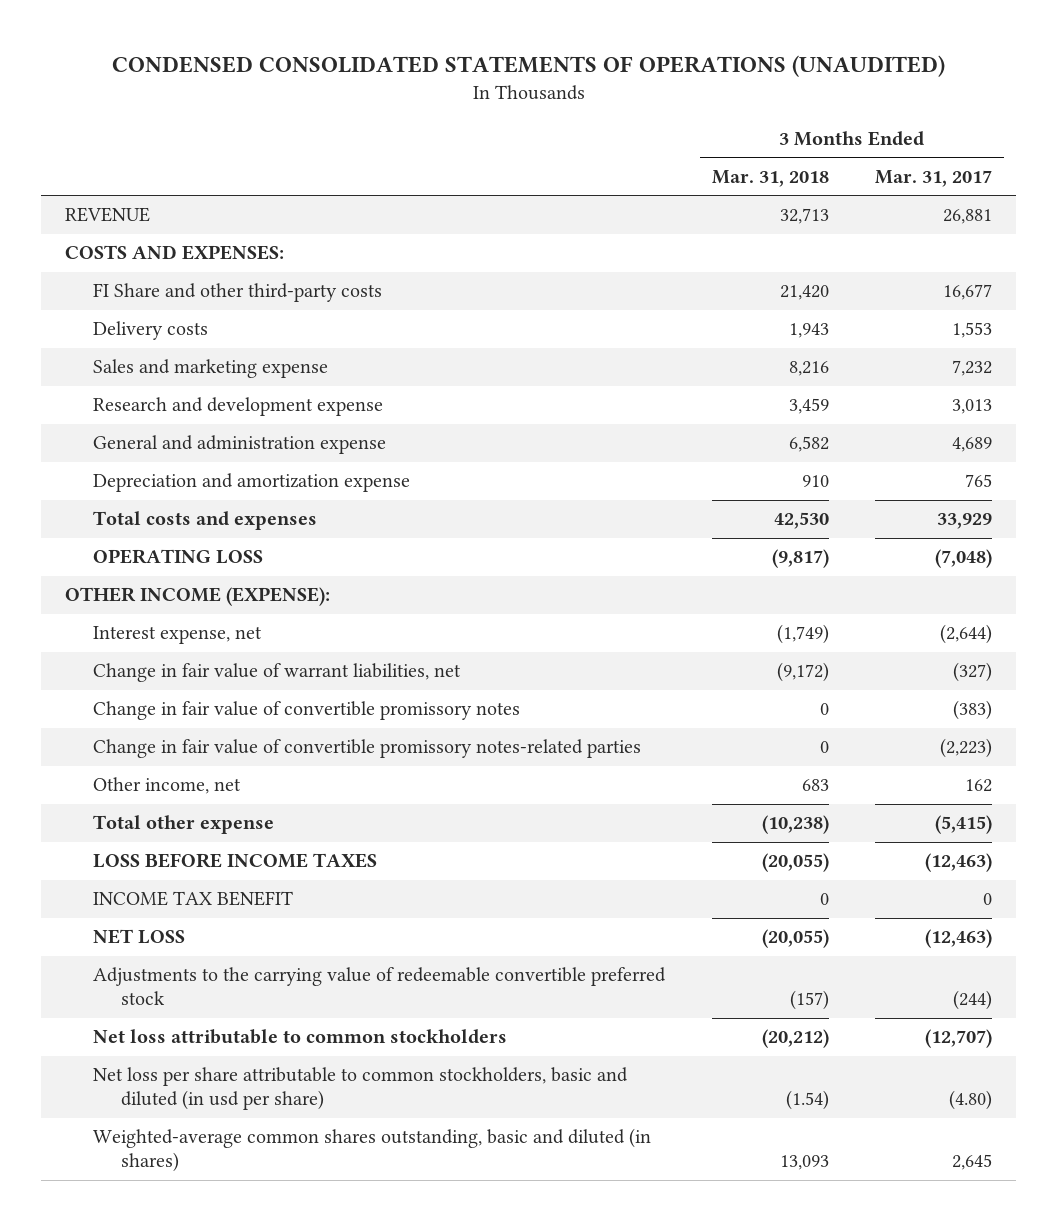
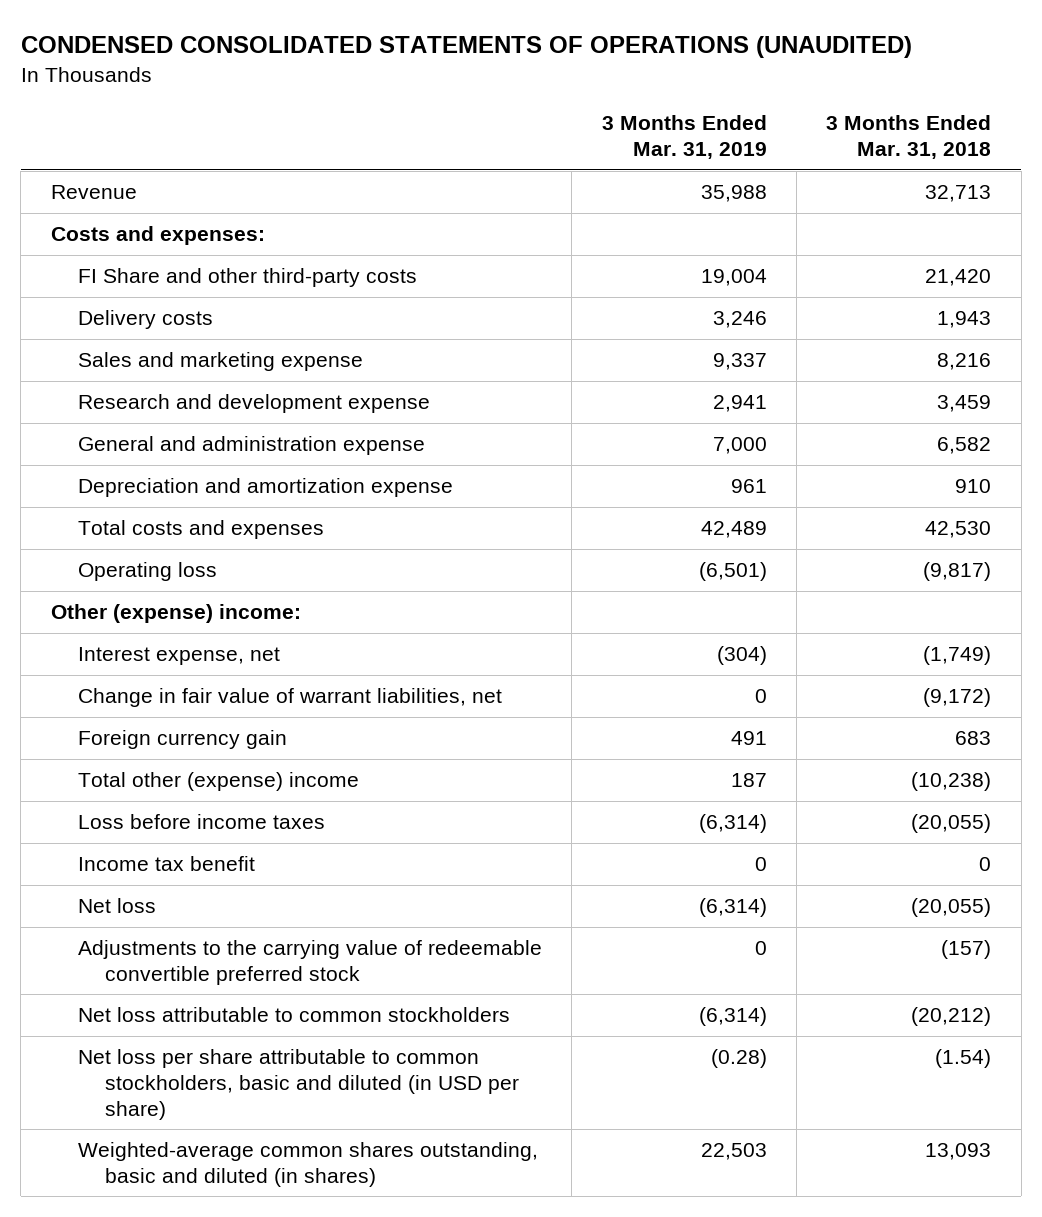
[875,169,993,187] Mar. 31, 2017 -> none
none -> [601,115,767,160] 3 Months Ended Mar. 31, 2019
[64,207,150,223] REVENUE -> [50,184,137,199] Revenue
[64,245,284,261] COSTS AND EXPENSES: -> [50,225,265,245] Costs and expenses:
[92,549,263,565] OPERATING LOSS -> [77,561,217,581] Operating loss
[64,587,330,607] OTHER INCOME (EXPENSE): -> [50,603,301,623] Other (expense) income:
[92,701,520,721] Change in fair value of convertible promissory notes -> none
[92,739,641,759] Change in fair value of convertible promissory notes-related parties -> none
[92,777,241,795] Other income, net -> [77,729,287,749] Foreign currency gain
[92,815,274,835] Total other expense -> [77,771,359,791] Total other (expense) income
[92,853,377,869] LOSS BEFORE INCOME TAXES -> [77,813,325,829] Loss before income taxes
[92,891,293,907] INCOME TAX BENEFIT -> [77,855,255,871] Income tax benefit
[92,929,185,945] NET LOSS -> [77,897,156,913] Net loss
[92,1067,628,1111] Net loss per share attributable to common stockholders, basic and diluted (in usd per share) -> [77,1048,520,1120] Net loss per share attributable to common stockholders, basic and diluted (in USD per share)

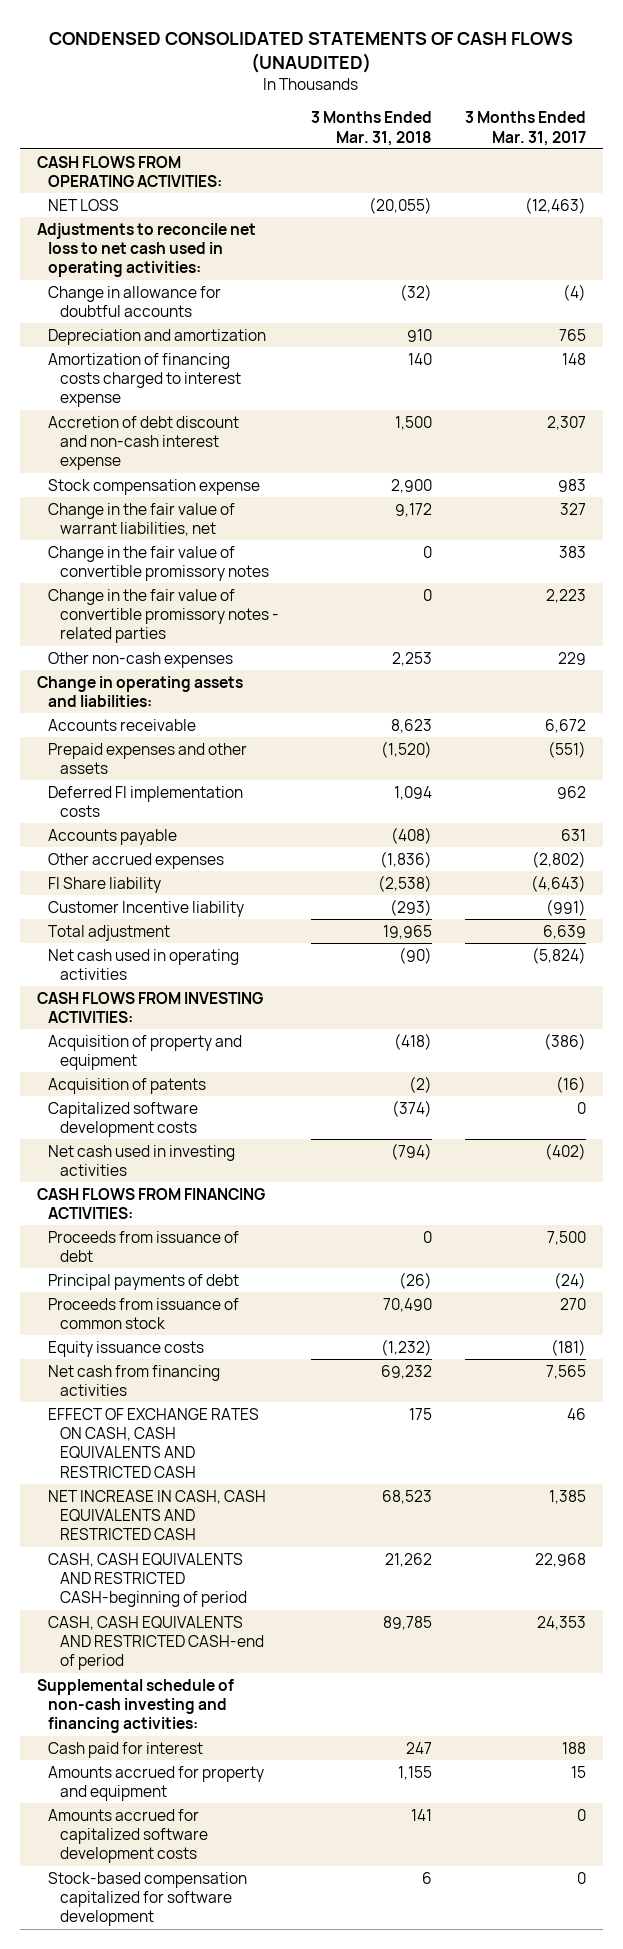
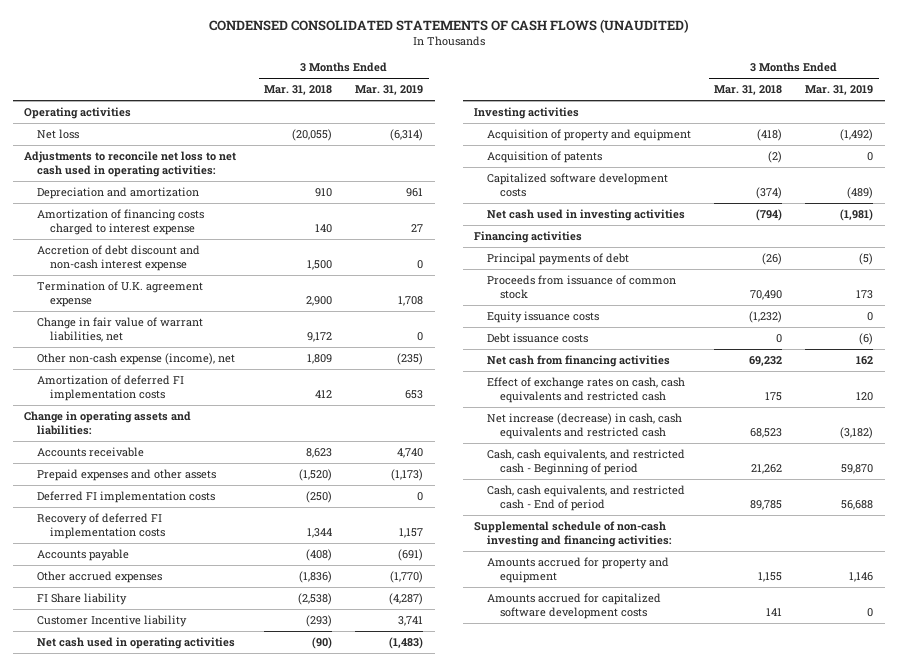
[465,111,587,146] 3 Months Ended Mar. 31, 2017 -> none
none -> [355,85,424,96] Mar. 31, 2019
[36,155,223,187] CASH FLOWS FROM OPERATING ACTIVITIES: -> [24,106,132,119] Operating activities
[48,198,120,211] NET LOSS -> [37,128,80,139] Net loss
[48,285,222,317] Change in allowance for doubtful accounts -> none
[48,545,269,581] Change in the fair value of convertible promissory notes -> none
[48,588,279,644] Change in the fair value of convertible promissory notes - related parties -> none
[48,651,234,668] Other non-cash expenses -> none
[48,478,261,495] Stock compensation expense -> [37,280,204,308] Termination of U.K. agreement expense
[48,502,236,536] Change in the fair value of warrant liabilities, net -> [37,316,204,343] Change in fair value of warrant liabilities, net
none -> [37,352,236,365] Other non-cash expense (income), net
none -> [37,374,185,402] Amortization of deferred FI implementation costs
[394,785,433,800] 1,094 -> [306,490,333,503] (250)
none -> [37,512,166,540] Recovery of deferred FI implementation costs
[48,924,171,941] Total adjustment -> none
[36,991,263,1023] CASH FLOWS FROM INVESTING ACTIVITIES: -> [474,106,580,119] Investing activities
[48,1230,240,1262] Proceeds from issuance of debt -> none
[36,1187,265,1219] CASH FLOWS FROM FINANCING ACTIVITIES: -> [474,230,583,243] Financing activities
none -> [487,332,589,343] Debt issuance costs
[48,1407,260,1478] EFFECT OF EXCHANGE RATES ON CASH, CASH EQUIVALENTS AND RESTRICTED CASH -> [487,376,686,404] Effect of exchange rates on cash, cash equivalents and restricted cash
[48,1489,267,1541] NET INCREASE IN CASH, CASH EQUIVALENTS AND RESTRICTED CASH -> [487,412,683,440] Net increase (decrease) in cash, cash equivalents and restricted cash
[48,1552,247,1608] CASH, CASH EQUIVALENTS AND RESTRICTED CASH-beginning of period -> [487,448,686,476] Cash, cash equivalents, and restricted cash - Beginning of period
[48,1615,264,1671] CASH, CASH EQUIVALENTS AND RESTRICTED CASH-end of period -> [487,484,686,512] Cash, cash equivalents, and restricted cash - End of period
[48,1741,204,1758] Cash paid for interest -> none
[48,1871,248,1927] Stock-based compensation capitalized for software development -> none

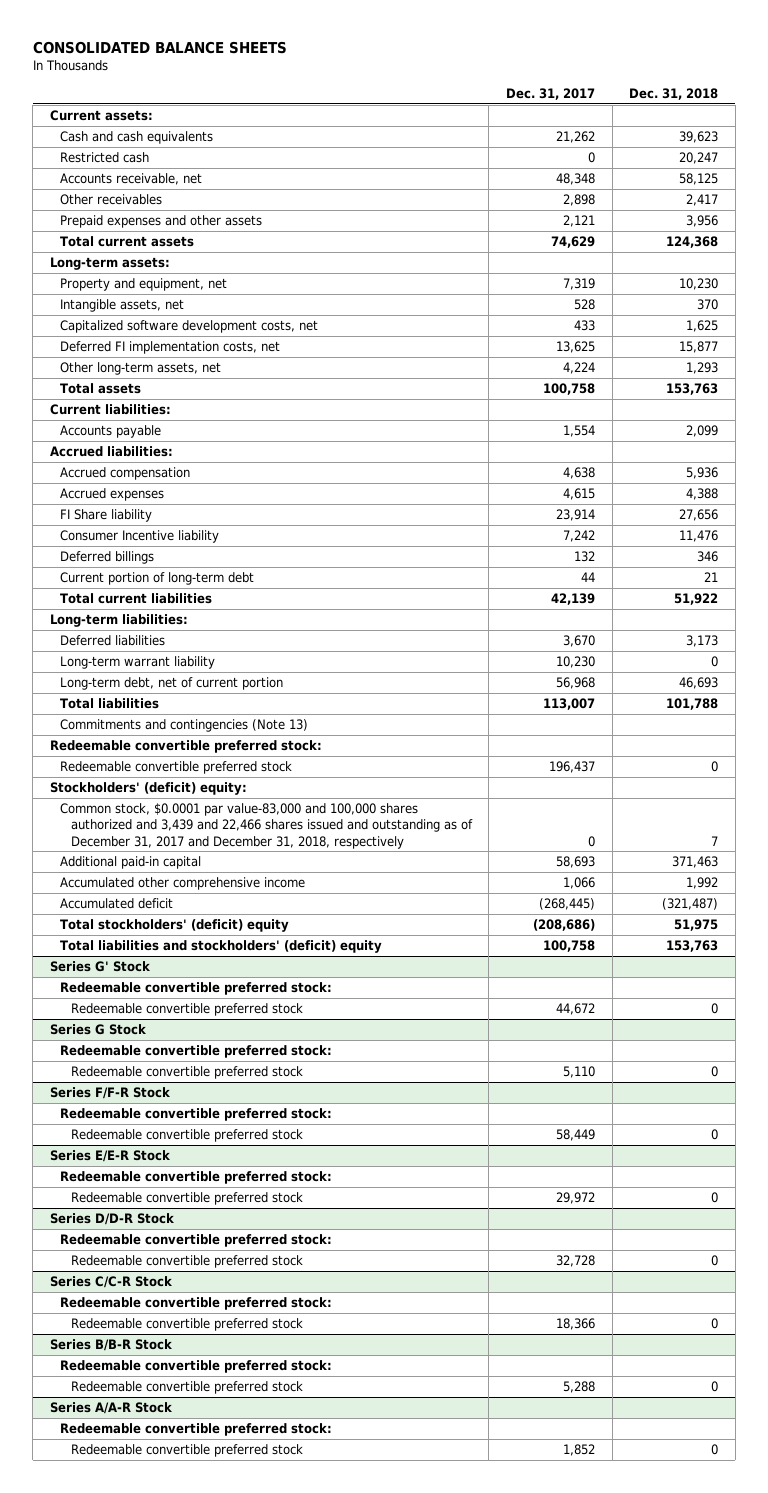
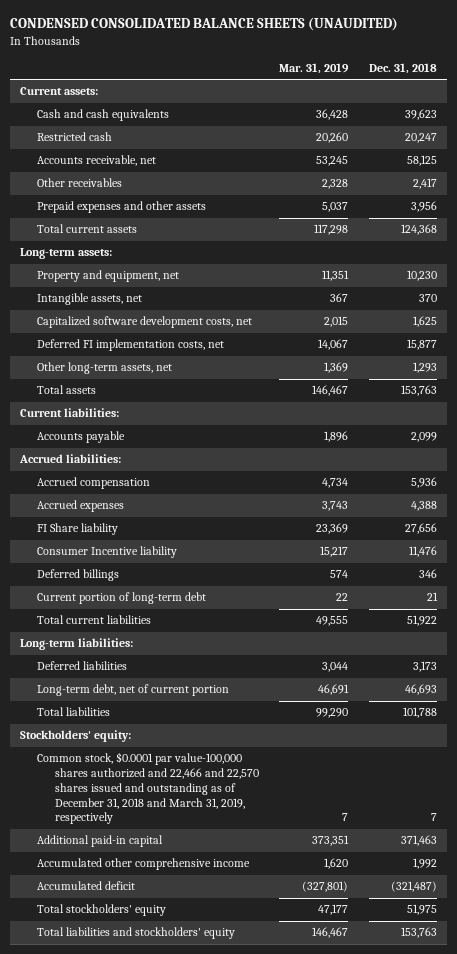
[32,40,287,54] CONSOLIDATED BALANCE SHEETS -> [9,17,398,32] CONDENSED CONSOLIDATED BALANCE SHEETS (UNAUDITED)
[506,88,596,101] Dec. 31, 2017 -> none
none -> [279,63,350,75] Mar. 31, 2019
[60,656,216,670] Long-term warrant liability -> none
[60,719,309,733] Commitments and contingencies (Note 13) -> none
[49,740,322,754] Redeemable convertible preferred stock: -> none
[60,761,293,775] Redeemable convertible preferred stock -> none
[49,782,247,796] Stockholders' (deficit) equity: -> [19,730,131,743] Stockholders' equity:
[60,803,473,849] Common stock, $0.0001 par value-83,000 and 100,000 shares authorized and 3,439 and 22,466 shares issued and outstanding as of December 31, 2017 and December 31, 2018, respectively -> [37,752,259,825] Common stock, $0.0001 par value-100,000 shares authorized and 22,466 and 22,570 shares issued and outstanding as of December 31, 2018 and March 31, 2019, respectively
[49,961,150,973] Series G' Stock -> none
[60,982,333,996] Redeemable convertible preferred stock: -> none
[70,1003,303,1017] Redeemable convertible preferred stock -> none
[49,1024,146,1036] Series G Stock -> none
[60,1045,333,1059] Redeemable convertible preferred stock: -> none
[70,1066,303,1080] Redeemable convertible preferred stock -> none
[49,1087,170,1100] Series F/F-R Stock -> none
[60,1108,333,1122] Redeemable convertible preferred stock: -> none
[70,1129,303,1143] Redeemable convertible preferred stock -> none
[49,1150,170,1163] Series E/E-R Stock -> none
[60,1171,333,1185] Redeemable convertible preferred stock: -> none
[70,1192,303,1206] Redeemable convertible preferred stock -> none
[49,1213,174,1226] Series D/D-R Stock -> none
[60,1234,333,1248] Redeemable convertible preferred stock: -> none
[70,1255,303,1269] Redeemable convertible preferred stock -> none
[49,1276,172,1289] Series C/C-R Stock -> none
[60,1297,333,1311] Redeemable convertible preferred stock: -> none
[70,1318,303,1332] Redeemable convertible preferred stock -> none
[49,1339,172,1352] Series B/B-R Stock -> none
[60,1360,333,1374] Redeemable convertible preferred stock: -> none
[70,1381,303,1395] Redeemable convertible preferred stock -> none
[49,1402,172,1415] Series A/A-R Stock -> none
[60,1423,333,1437] Redeemable convertible preferred stock: -> none
[70,1444,303,1458] Redeemable convertible preferred stock -> none
[60,919,290,933] Total stockholders' (deficit) equity -> [37,904,167,917] Total stockholders' equity
[60,940,383,954] Total liabilities and stockholders' (deficit) equity -> [37,927,236,940] Total liabilities and stockholders' equity

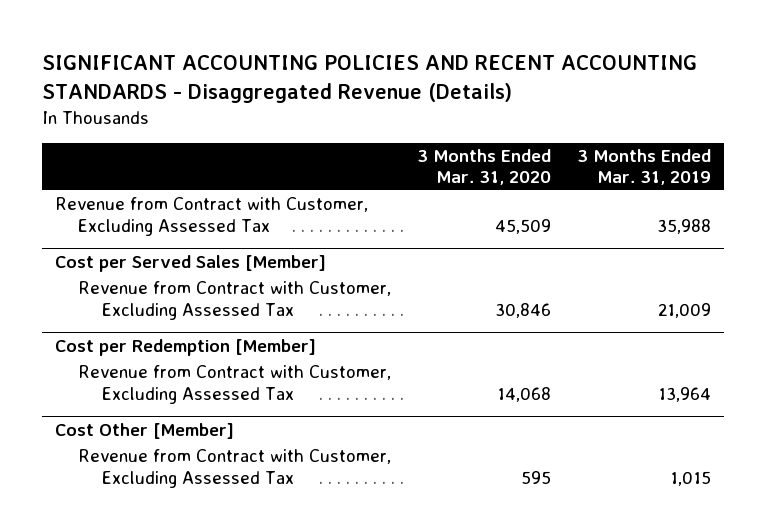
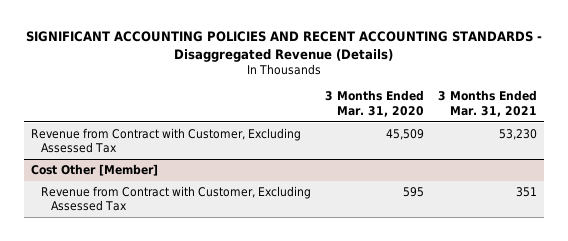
[576,148,711,186] 3 Months Ended Mar. 31, 2019 -> none
none -> [438,90,538,117] 3 Months Ended Mar. 31, 2021
[54,255,326,273] Cost per Served Sales [Member] -> none
[78,281,392,320] Revenue from Contract with Customer, Excluding Assessed Tax -> none
[54,339,316,357] Cost per Redemption [Member] -> none
[78,365,392,404] Revenue from Contract with Customer, Excluding Assessed Tax -> none

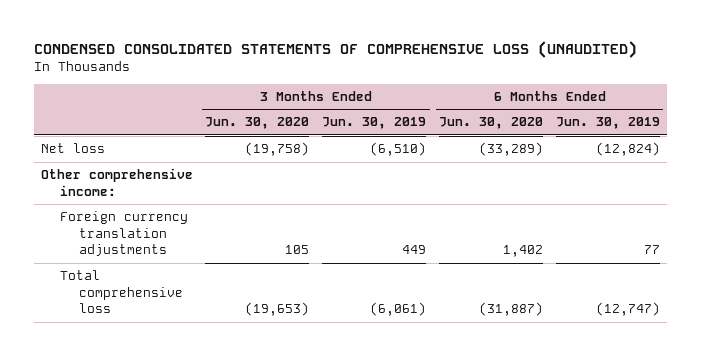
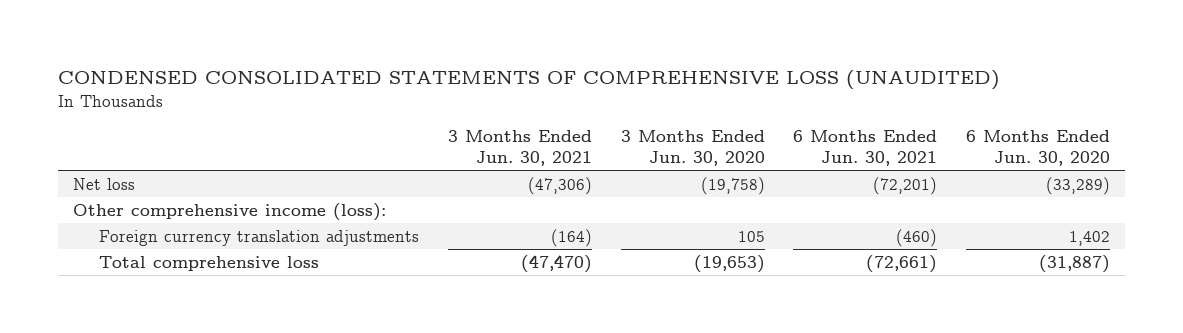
[322,117,427,130] Jun. 30, 2019 -> none
[556,117,661,130] Jun. 30, 2019 -> none
none -> [447,130,592,166] 3 Months Ended Jun. 30, 2021
none -> [793,130,938,166] 6 Months Ended Jun. 30, 2021
[40,168,193,196] Other comprehensive income: -> [72,202,386,221] Other comprehensive income (loss):

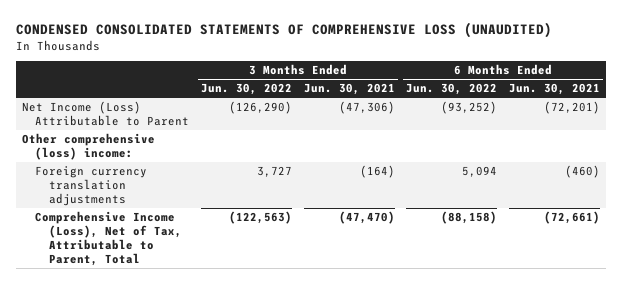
[620,130,765,166] 3 Months Ended Jun. 30, 2020 -> none
[966,130,1111,166] 6 Months Ended Jun. 30, 2020 -> none
none -> [200,83,292,96] Jun. 30, 2022
none -> [406,83,498,96] Jun. 30, 2022
[72,177,135,190] Net loss -> [21,101,190,126] Net Income (Loss) Attributable to Parent
[72,202,386,221] Other comprehensive income (loss): -> [21,133,155,160] Other comprehensive (loss) income:
[98,255,319,271] Total comprehensive loss -> [35,211,182,266] Comprehensive Income (Loss), Net of Tax, Attributable to Parent, Total

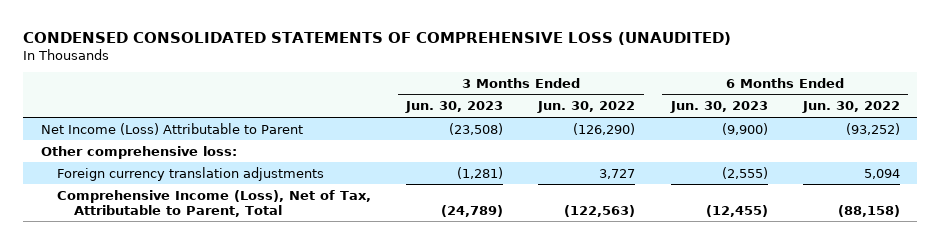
[303,83,395,96] Jun. 30, 2021 -> none
[509,83,601,96] Jun. 30, 2021 -> none
none -> [405,101,504,114] Jun. 30, 2023
none -> [669,101,768,114] Jun. 30, 2023
[21,133,155,160] Other comprehensive (loss) income: -> [40,145,237,159] Other comprehensive loss:

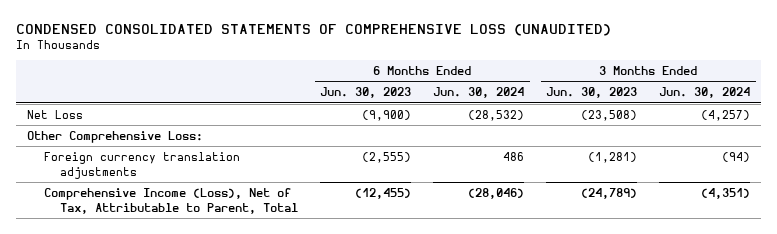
[537,101,636,114] Jun. 30, 2022 -> none
[801,101,900,114] Jun. 30, 2022 -> none
none -> [433,87,525,99] Jun. 30, 2024
none -> [659,87,751,99] Jun. 30, 2024
[40,122,303,135] Net Income (Loss) Attributable to Parent -> [27,109,84,119] Net Loss
[40,145,237,159] Other comprehensive loss: -> [27,130,204,143] Other Comprehensive Loss:

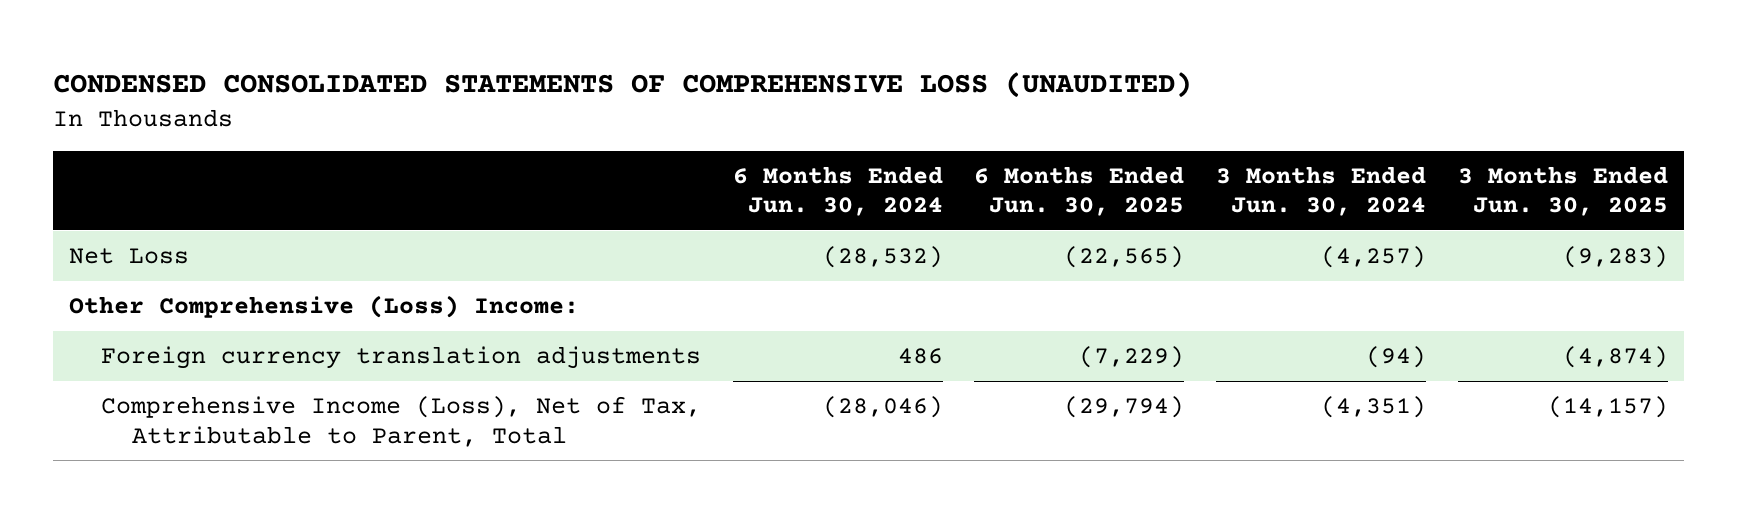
[320,87,412,99] Jun. 30, 2023 -> none
[546,87,638,99] Jun. 30, 2023 -> none
none -> [974,165,1185,217] 6 Months Ended Jun. 30, 2025
none -> [1458,165,1669,217] 3 Months Ended Jun. 30, 2025
[27,130,204,143] Other Comprehensive Loss: -> [69,295,580,319] Other Comprehensive (Loss) Income:

